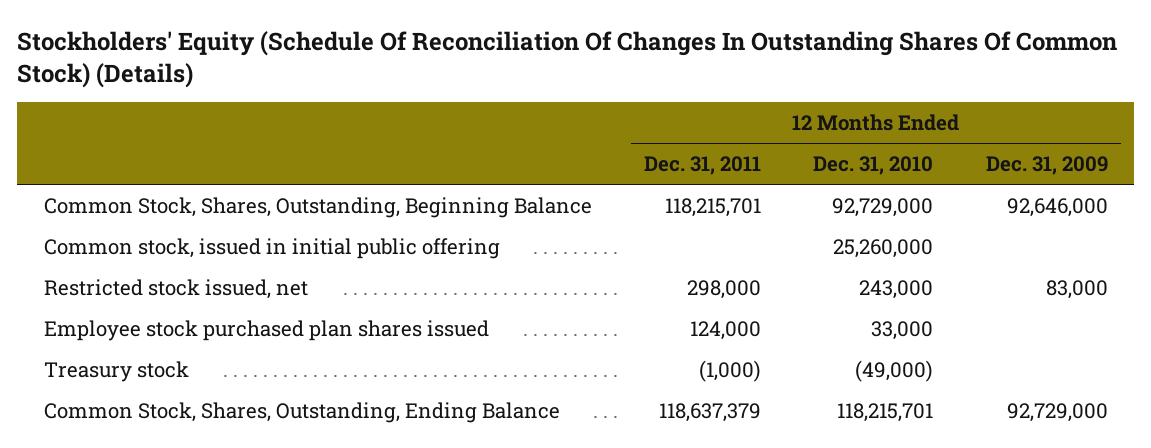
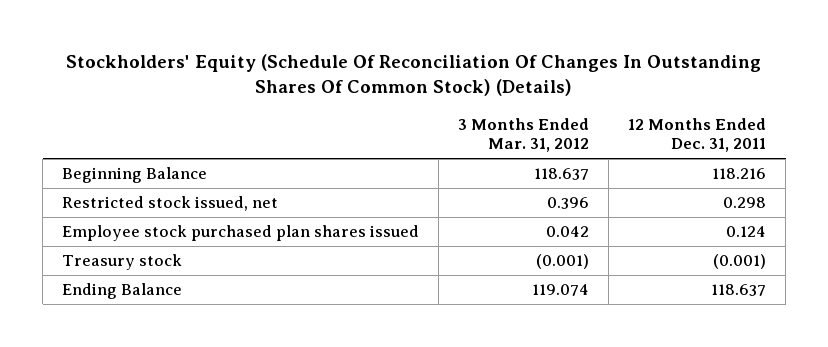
[813,156,934,176] Dec. 31, 2010 -> none
[985,156,1108,176] Dec. 31, 2009 -> none
none -> [458,117,590,153] 3 Months Ended Mar. 31, 2012
[43,237,500,259] Common stock, issued in initial public offering -> none
[43,196,592,218] Common Stock, Shares, Outstanding, Beginning Balance -> [62,167,208,184] Beginning Balance
[664,197,761,217] 118,215,701 -> [712,168,767,180] 118.216
[686,279,761,299] 298,000 -> [723,197,767,209] 0.298
[689,320,761,340] 124,000 -> [726,226,767,238] 0.124
[698,359,761,382] (1,000) -> [713,254,767,270] (0.001)
[43,401,560,423] Common Stock, Shares, Outstanding, Ending Balance -> [62,283,183,300] Ending Balance
[658,402,761,422] 118,637,379 -> [711,284,767,297] 118.637

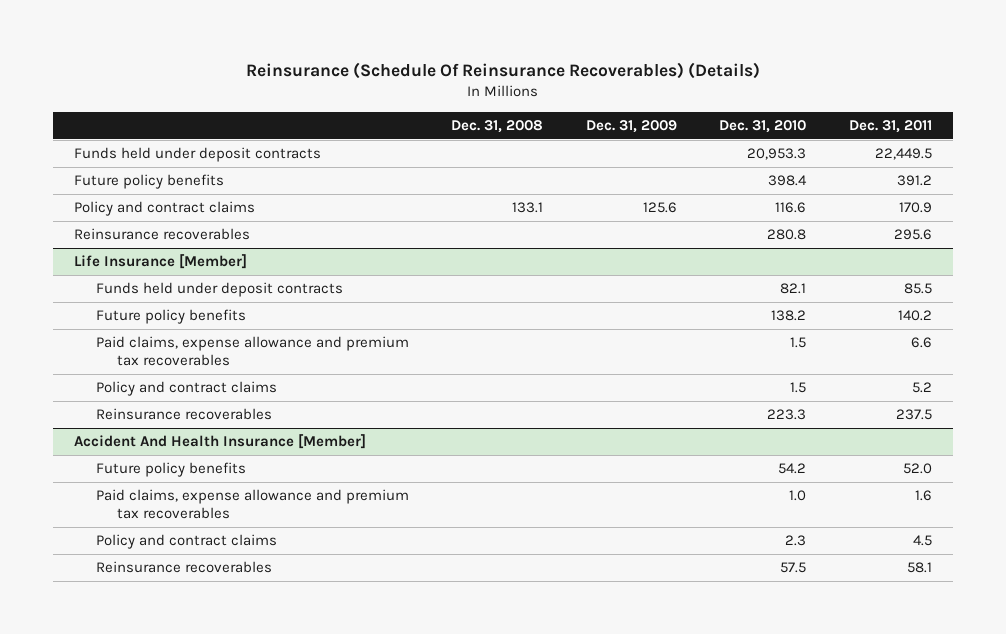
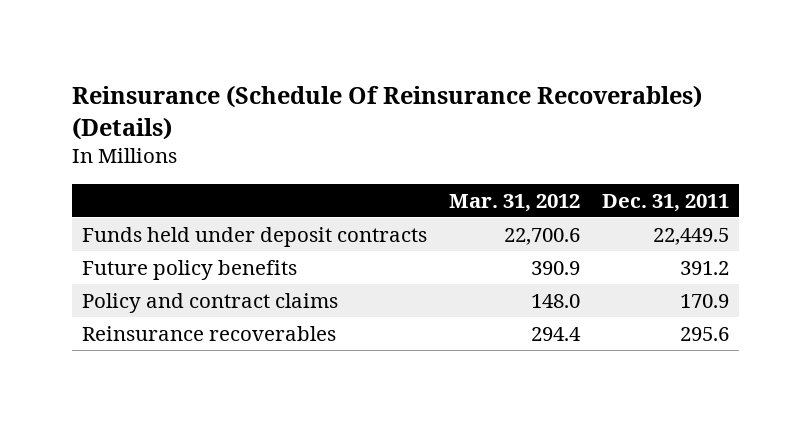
[451,119,544,133] Dec. 31, 2008 -> none
[585,119,677,133] Dec. 31, 2009 -> none
[719,119,807,133] Dec. 31, 2010 -> none
none -> [448,193,580,212] Mar. 31, 2012
[73,254,247,270] Life Insurance [Member] -> none
[95,282,343,298] Funds held under deposit contracts -> none
[95,309,246,325] Future policy benefits -> none
[95,336,409,367] Paid claims, expense allowance and premium tax recoverables -> none
[95,381,277,397] Policy and contract claims -> none
[95,408,272,421] Reinsurance recoverables -> none
[73,434,366,450] Accident And Health Insurance [Member] -> none
[95,462,246,478] Future policy benefits -> none
[95,489,409,520] Paid claims, expense allowance and premium tax recoverables -> none
[95,534,277,550] Policy and contract claims -> none
[95,561,272,574] Reinsurance recoverables -> none

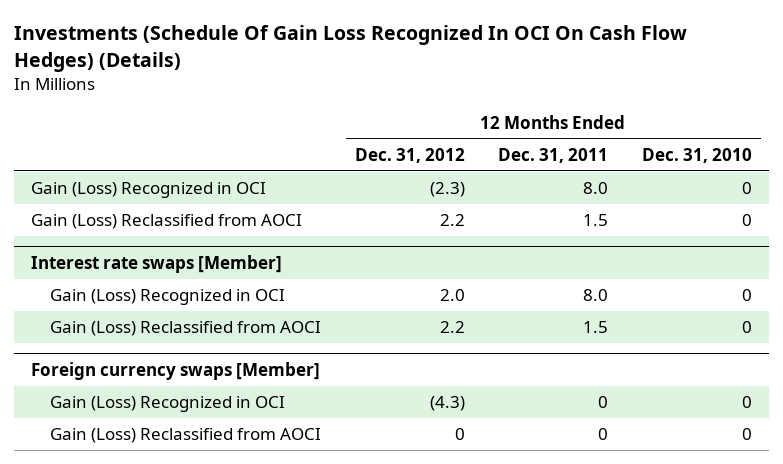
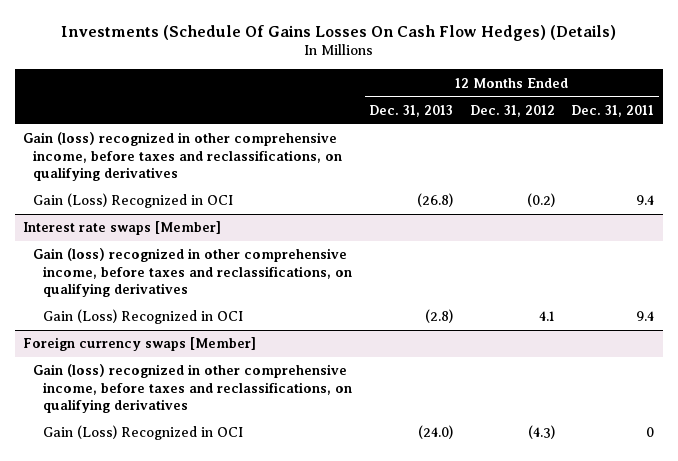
[13,25,687,72] Investments (Schedule Of Gain Loss Recognized In OCI On Cash Flow Hedges) (Details) -> [60,24,616,41] Investments (Schedule Of Gains Losses On Cash Flow Hedges) (Details)
[642,147,753,163] Dec. 31, 2010 -> none
none -> [368,104,453,117] Dec. 31, 2013
[30,214,302,230] Gain (Loss) Reclassified from AOCI -> none
none -> [23,132,343,182] Gain (loss) recognized in other comprehensive income, before taxes and reclassifications, on qualifying derivatives
[429,182,465,198] (2.3) -> [526,193,555,208] (0.2)
[583,182,609,195] 8.0 -> [636,195,655,206] 9.4
[49,321,321,337] Gain (Loss) Reclassified from AOCI -> none
none -> [33,248,352,298] Gain (loss) recognized in other comprehensive income, before taxes and reclassifications, on qualifying derivatives
[439,289,465,302] 2.0 -> [538,311,555,322] 4.1
[583,289,609,302] 8.0 -> [636,311,655,322] 9.4
none -> [33,364,352,414] Gain (loss) recognized in other comprehensive income, before taxes and reclassifications, on qualifying derivatives
[49,428,321,444] Gain (Loss) Reclassified from AOCI -> none

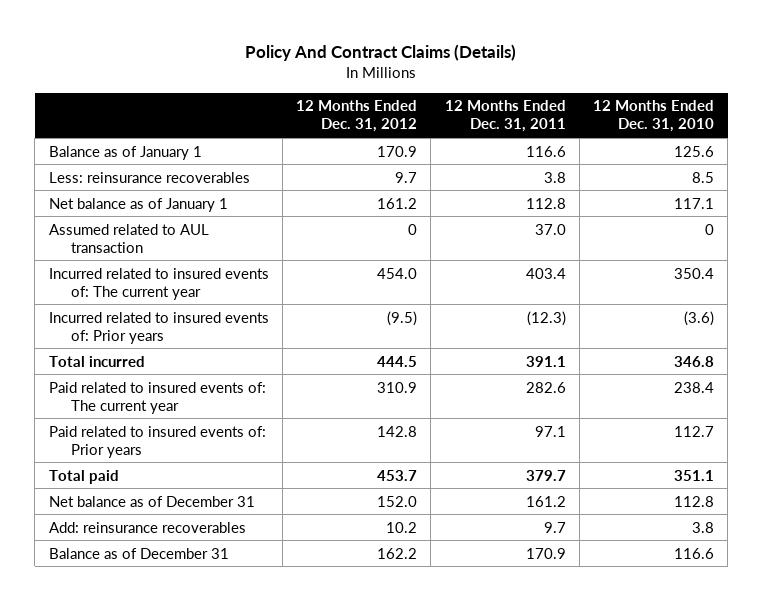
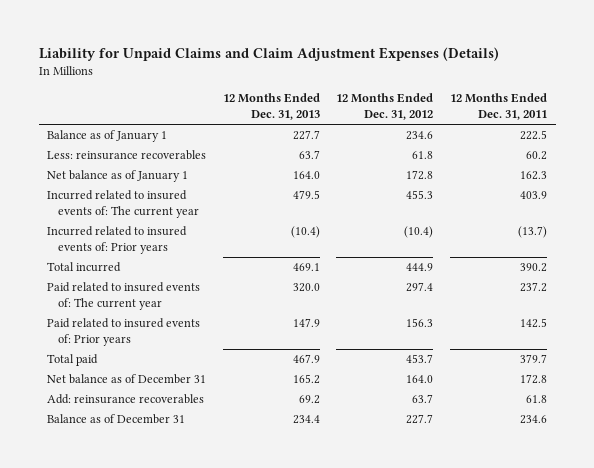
[245,43,517,61] Policy And Contract Claims (Details) -> [38,47,499,62] Liability for Unpaid Claims and Claim Adjustment Expenses (Details)
[593,100,715,133] 12 Months Ended Dec. 31, 2010 -> none
none -> [222,93,320,121] 12 Months Ended Dec. 31, 2013
[48,223,209,253] Assumed related to AUL transaction -> none
[377,145,418,157] 170.9 -> [406,131,434,141] 234.6
[525,145,566,157] 116.6 -> [520,130,548,141] 222.5
[395,171,418,183] 9.7 -> [412,151,434,160] 61.8
[543,171,566,183] 3.8 -> [526,151,548,161] 60.2
[377,197,418,209] 161.2 -> [406,170,434,181] 172.8
[525,197,566,209] 112.8 -> [520,171,548,181] 162.3
[377,267,418,279] 454.0 -> [406,190,434,200] 455.3
[525,267,566,279] 403.4 -> [520,191,548,200] 403.9
[387,310,418,326] (9.5) -> [404,226,434,239] (10.4)
[526,310,566,326] (12.3) -> [518,226,548,239] (13.7)
[377,355,418,367] 444.5 -> [406,263,434,272] 444.9
[525,355,566,367] 391.1 -> [520,263,548,273] 390.2
[377,381,418,393] 310.9 -> [406,282,434,293] 297.4
[525,381,566,393] 282.6 -> [520,282,548,293] 237.2
[377,425,418,437] 142.8 -> [406,318,434,328] 156.3
[534,425,566,437] 97.1 -> [520,318,548,329] 142.5
[377,495,418,507] 152.0 -> [406,375,434,384] 164.0
[525,495,566,507] 161.2 -> [520,374,548,385] 172.8
[386,521,418,533] 10.2 -> [412,394,434,404] 63.7
[543,521,566,533] 9.7 -> [526,395,548,404] 61.8
[377,547,418,559] 162.2 -> [406,414,434,425] 227.7
[525,547,566,559] 170.9 -> [520,415,548,425] 234.6

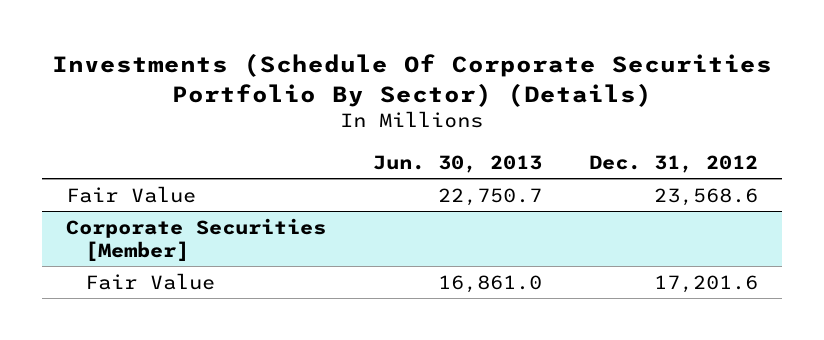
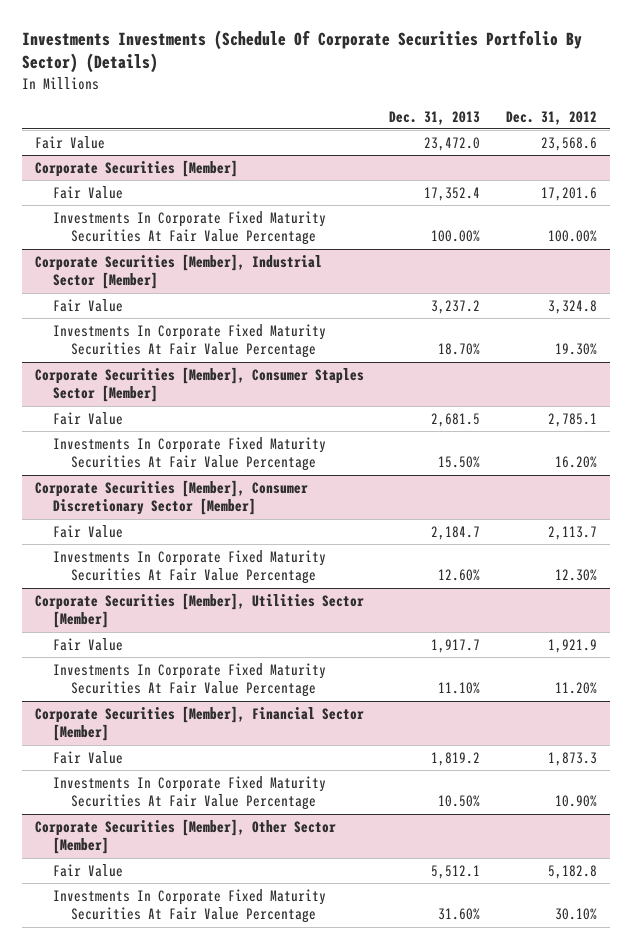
[51,52,772,107] Investments (Schedule Of Corporate Securities Portfolio By Sector) (Details) -> [21,30,582,74] Investments Investments (Schedule Of Corporate Securities Portfolio By Sector) (Details)
[372,155,542,174] Jun. 30, 2013 -> none
none -> [389,110,481,125] Dec. 31, 2013
none -> [52,210,326,246] Investments In Corporate Fixed Maturity Securities At Fair Value Percentage
none -> [34,253,322,290] Corporate Securities [Member], Industrial Sector [Member]
none -> [52,298,123,312] Fair Value
none -> [52,323,326,359] Investments In Corporate Fixed Maturity Securities At Fair Value Percentage
none -> [34,366,364,403] Corporate Securities [Member], Consumer Staples Sector [Member]
none -> [52,411,123,425] Fair Value
none -> [52,436,326,472] Investments In Corporate Fixed Maturity Securities At Fair Value Percentage
none -> [34,479,308,516] Corporate Securities [Member], Consumer Discretionary Sector [Member]
none -> [52,524,123,538] Fair Value
none -> [52,549,326,585] Investments In Corporate Fixed Maturity Securities At Fair Value Percentage
none -> [34,592,364,629] Corporate Securities [Member], Utilities Sector [Member]
none -> [52,637,123,651] Fair Value
none -> [52,662,326,698] Investments In Corporate Fixed Maturity Securities At Fair Value Percentage
none -> [34,705,364,742] Corporate Securities [Member], Financial Sector [Member]
none -> [52,750,123,764] Fair Value
none -> [52,775,326,811] Investments In Corporate Fixed Maturity Securities At Fair Value Percentage
none -> [34,818,336,855] Corporate Securities [Member], Other Sector [Member]
none -> [52,863,123,877] Fair Value
none -> [52,888,326,924] Investments In Corporate Fixed Maturity Securities At Fair Value Percentage

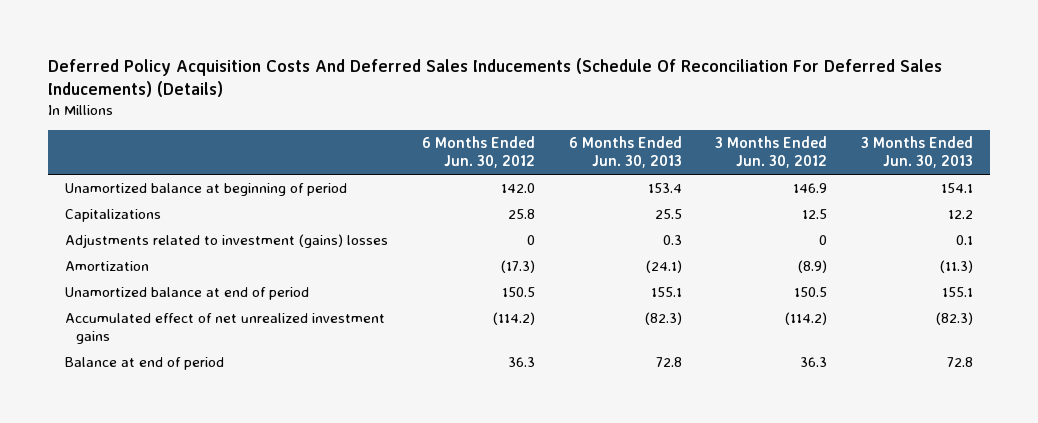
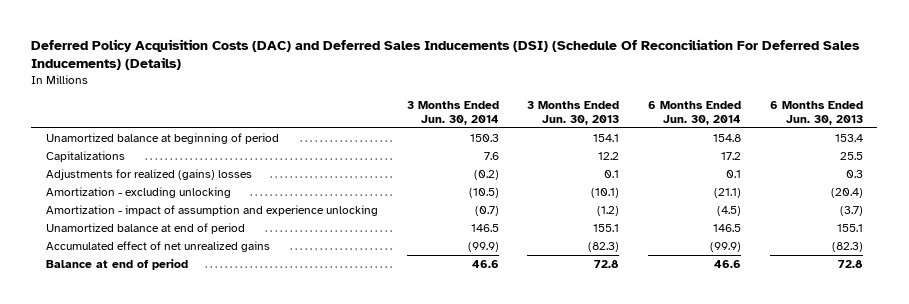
[48,57,943,97] Deferred Policy Acquisition Costs And Deferred Sales Inducements (Schedule Of Reconciliation For Deferred Sales Inducements) (Details) -> [31,38,861,70] Deferred Policy Acquisition Costs (DAC) and Deferred Sales Inducements (DSI) (Schedule Of Reconciliation For Deferred Sales Inducements) (Details)
[421,135,535,169] 6 Months Ended Jun. 30, 2012 -> none
[715,135,828,169] 3 Months Ended Jun. 30, 2012 -> none
none -> [406,100,499,125] 3 Months Ended Jun. 30, 2014
none -> [648,100,742,125] 6 Months Ended Jun. 30, 2014
[65,261,150,272] Amortization -> none
[65,234,389,249] Adjustments related to investment (gains) losses -> [45,168,252,180] Adjustments for realized (gains) losses
none -> [45,186,231,198] Amortization - excluding unlocking
none -> [45,204,378,216] Amortization - impact of assumption and experience unlocking
[65,313,386,345] Accumulated effect of net unrealized investment gains -> [45,240,270,252] Accumulated effect of net unrealized gains

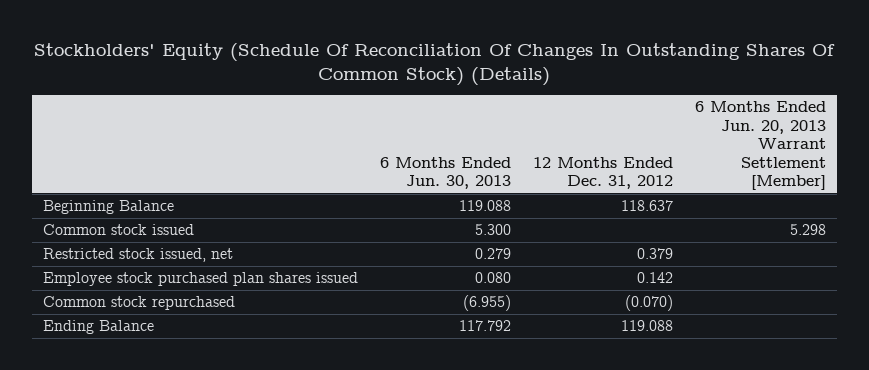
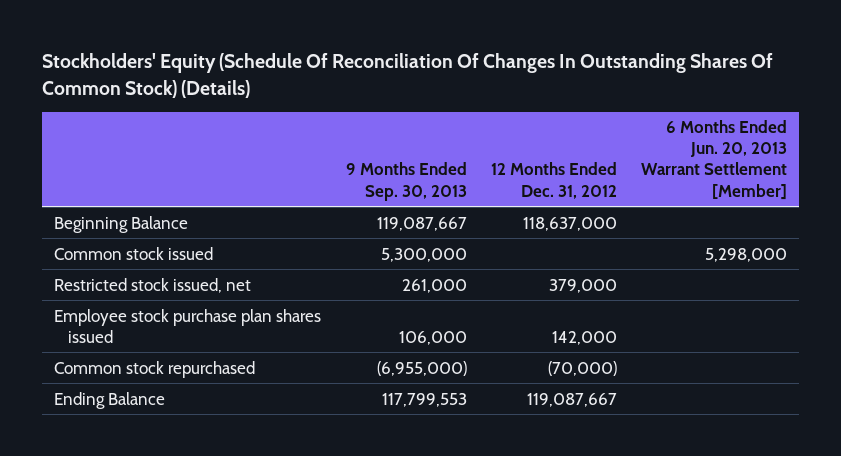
[379,156,511,190] 6 Months Ended Jun. 30, 2013 -> none
none -> [345,162,467,201] 9 Months Ended Sep. 30, 2013
[620,200,673,212] 118.637 -> [522,216,617,231] 118,637,000
[789,224,826,236] 5.298 -> [705,247,788,262] 5,298,000
[636,248,673,260] 0.379 -> [548,278,617,293] 379,000
[42,272,358,287] Employee stock purchased plan shares issued -> [54,308,322,343] Employee stock purchase plan shares issued
[636,272,673,284] 0.142 -> [551,330,617,345] 142,000
[624,295,673,312] (0.070) -> [547,360,617,376] (70,000)
[620,320,673,332] 119.088 -> [526,392,617,407] 119,087,667

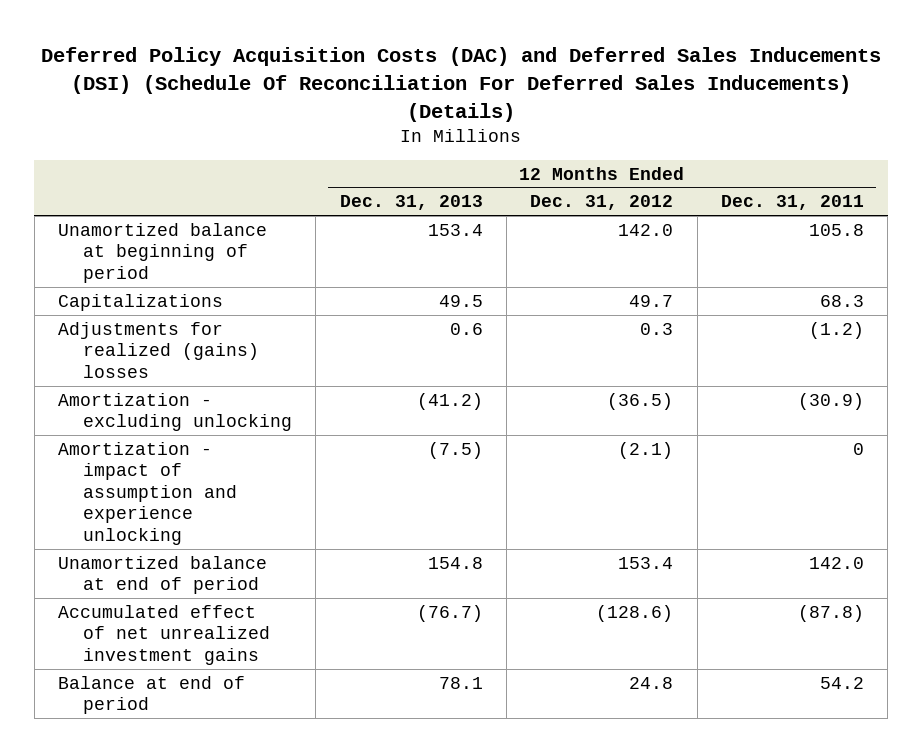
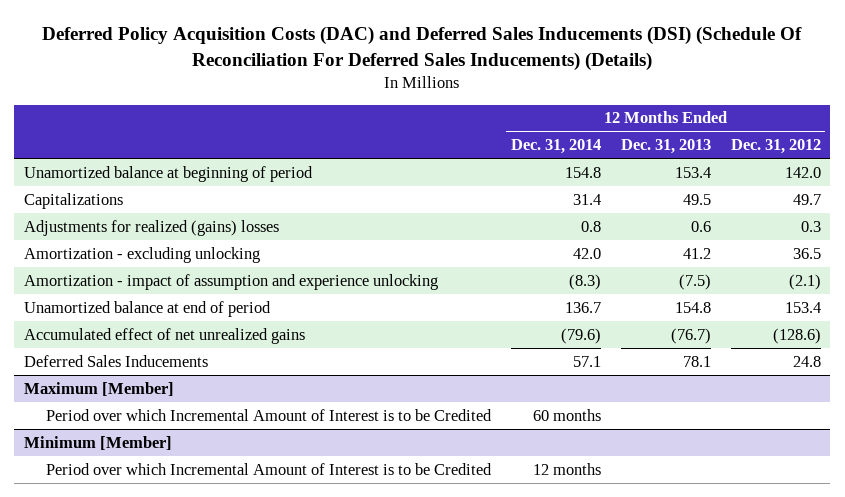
[721,195,865,211] Dec. 31, 2011 -> none
none -> [510,139,601,155] Dec. 31, 2014
[416,392,483,410] (41.2) -> [682,247,711,259] 41.2
[607,392,674,410] (36.5) -> [792,247,821,259] 36.5
[58,604,271,665] Accumulated effect of net unrealized investment gains -> [24,327,306,344] Accumulated effect of net unrealized gains
[58,675,246,715] Balance at end of period -> [24,354,209,367] Deferred Sales Inducements
none -> [24,381,175,396] Maximum [Member]
none -> [46,408,493,421] Period over which Incremental Amount of Interest is to be Credited
none -> [24,435,173,450] Minimum [Member]
none -> [46,462,493,475] Period over which Incremental Amount of Interest is to be Credited

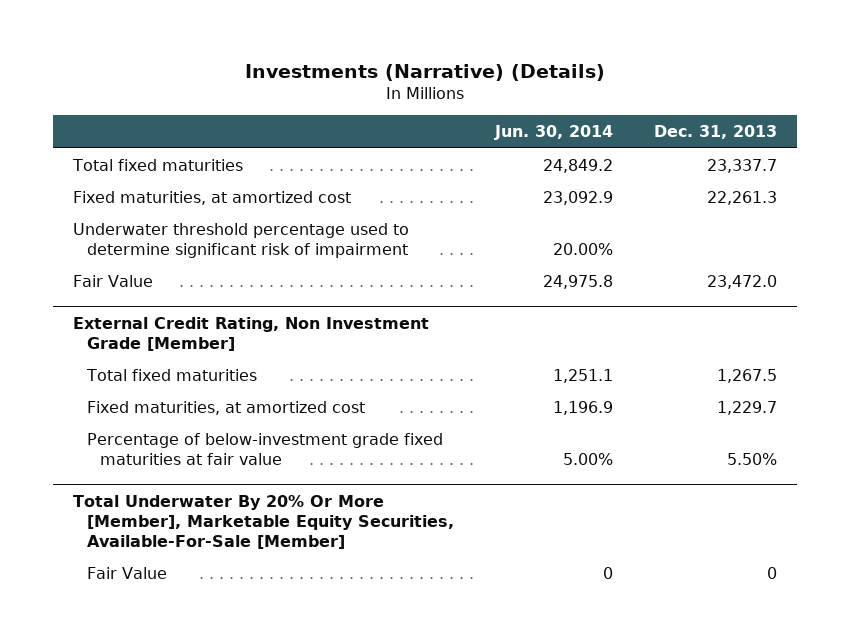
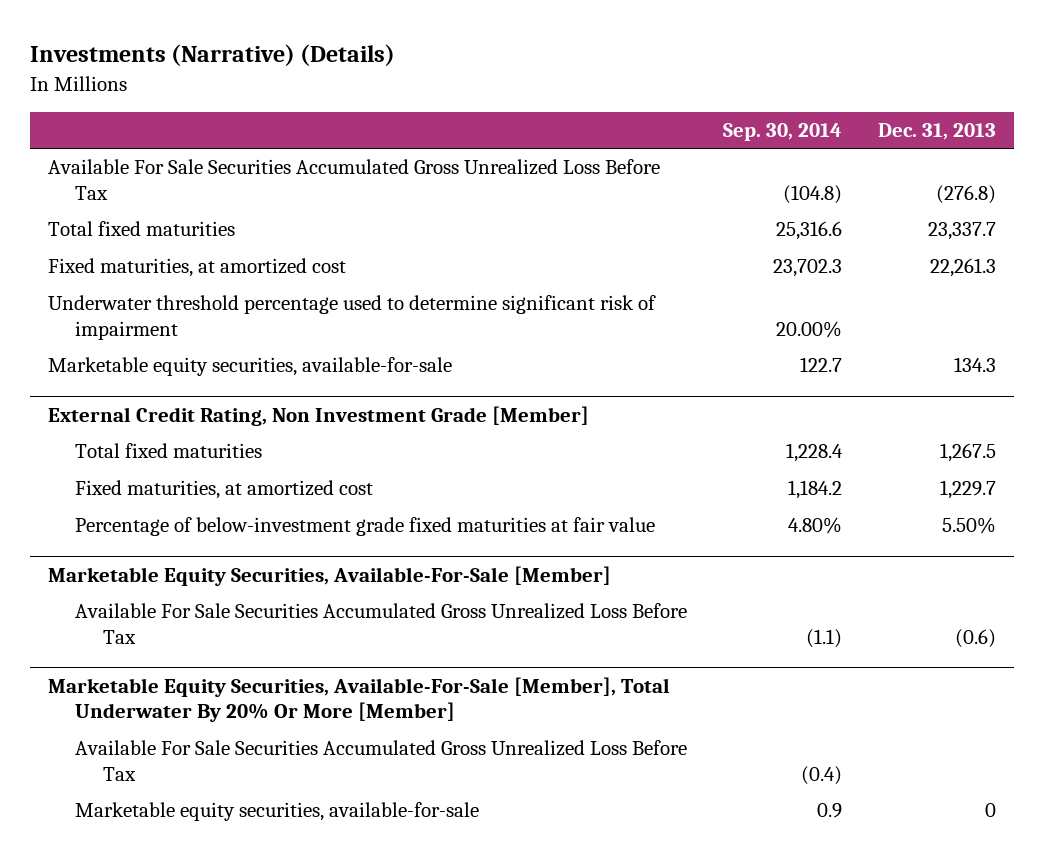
[493,125,613,141] Jun. 30, 2014 -> none
none -> [723,122,843,141] Sep. 30, 2014
none -> [47,159,660,200] Available For Sale Securities Accumulated Gross Unrealized Loss Before Tax
[73,275,154,288] Fair Value -> none
none -> [47,357,452,377] Marketable equity securities, available-for-sale
[86,567,167,580] Fair Value -> none
none -> [47,566,611,587] Marketable Equity Securities, Available-For-Sale [Member]
none -> [75,603,688,644] Available For Sale Securities Accumulated Gross Unrealized Loss Before Tax
[73,494,454,549] Total Underwater By 20% Or More [Member], Marketable Equity Securities, Available-For-Sale [Member] -> [47,677,670,723] Marketable Equity Securities, Available-For-Sale [Member], Total Underwater By 20% Or More [Member]
none -> [75,740,688,781] Available For Sale Securities Accumulated Gross Unrealized Loss Before Tax
none -> [75,802,480,822] Marketable equity securities, available-for-sale

